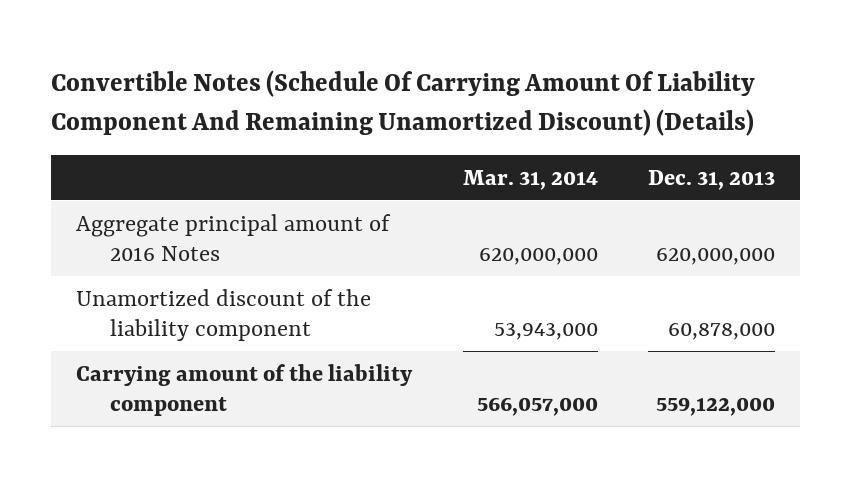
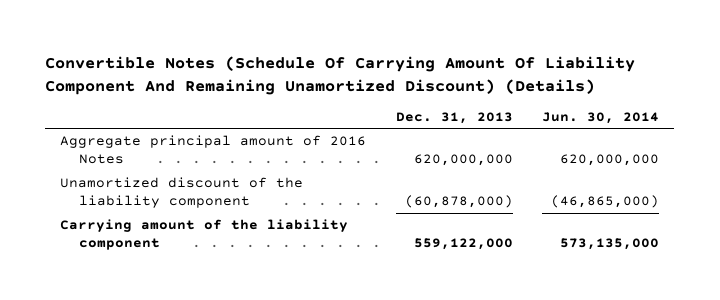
[462,169,598,190] Mar. 31, 2014 -> none
none -> [542,112,660,125] Jun. 30, 2014
[667,323,775,341] 60,878,000 -> [404,195,513,209] (60,878,000)

